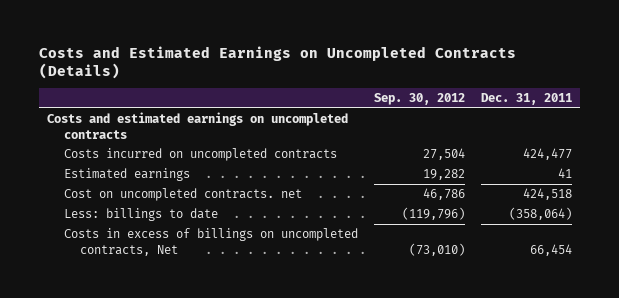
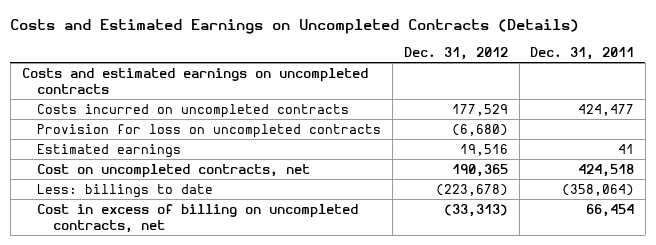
[373,93,465,106] Sep. 30, 2012 -> none
none -> [403,46,508,60] Dec. 31, 2012
none -> [37,123,382,138] Provision for loss on uncompleted contracts
[63,188,302,202] Cost on uncompleted contracts. net -> [37,163,311,178] Cost on uncompleted contracts, net
[63,228,358,256] Costs in excess of billings on uncompleted contracts, Net -> [37,203,359,233] Cost in excess of billing on uncompleted contracts, net

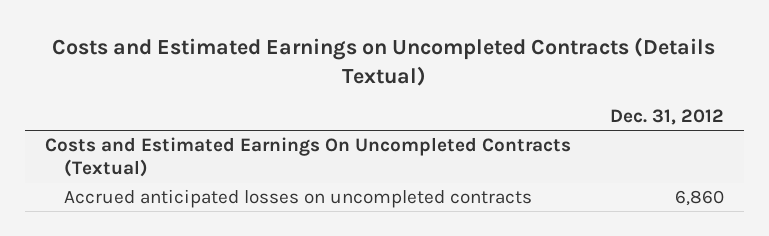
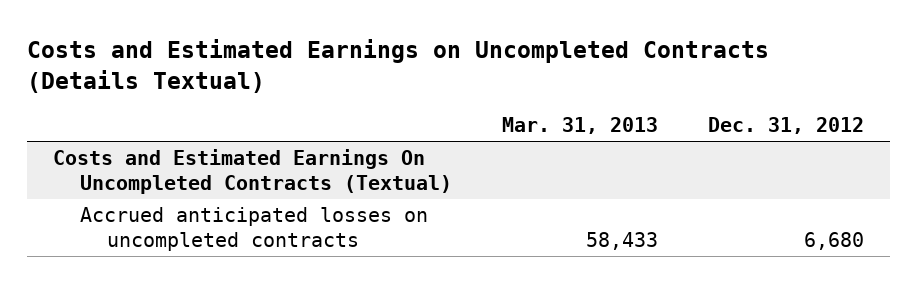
none -> [502,117,659,135] Mar. 31, 2013
[675,190,725,207] 6,860 -> [804,232,865,251] 6,680

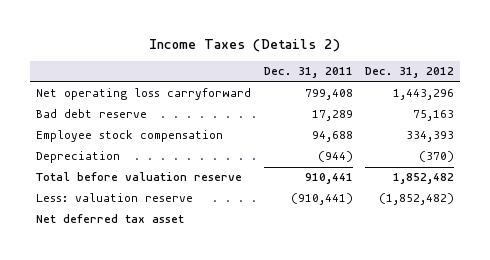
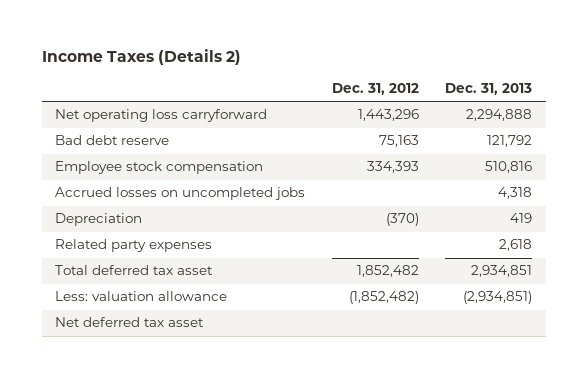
[263,67,353,79] Dec. 31, 2011 -> none
none -> [445,83,533,96] Dec. 31, 2013
none -> [54,187,305,201] Accrued losses on uncompleted jobs
none -> [54,239,212,253] Related party expenses
[36,172,243,182] Total before valuation reserve -> [54,265,213,276] Total deferred tax asset
[36,193,194,203] Less: valuation reserve -> [54,291,227,302] Less: valuation allowance

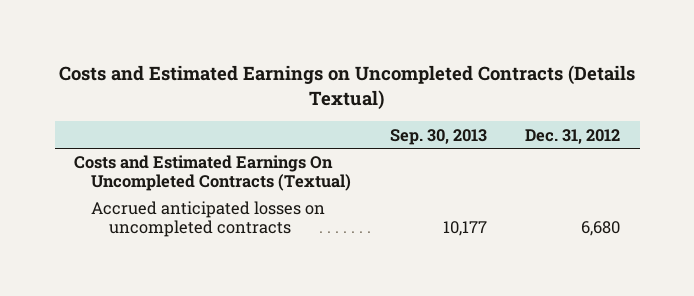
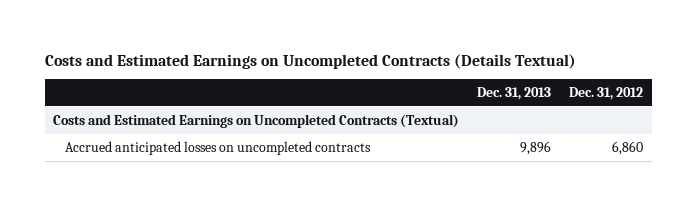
[389,128,487,145] Sep. 30, 2013 -> none
none -> [477,87,552,101] Dec. 31, 2013
[73,155,352,192] Costs and Estimated Earnings On Uncompleted Contracts (Textual) -> [53,113,460,128] Costs and Estimated Earnings on Uncompleted Contracts (Textual)
[581,221,621,237] 6,680 -> [612,140,644,155] 6,860

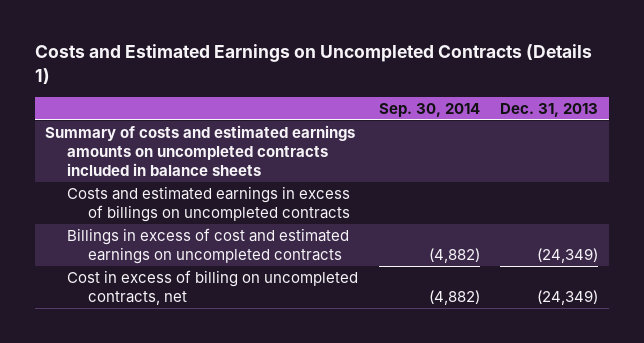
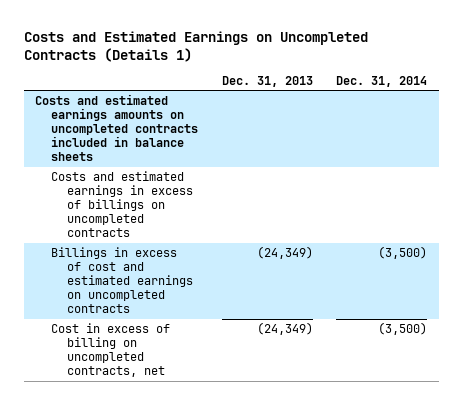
[378,102,480,117] Sep. 30, 2014 -> none
none -> [336,75,428,87] Dec. 31, 2014
[45,124,356,177] Summary of costs and estimated earnings amounts on uncompleted contracts included in balance sheets -> [35,93,199,162] Costs and estimated earnings amounts on uncompleted contracts included in balance sheets

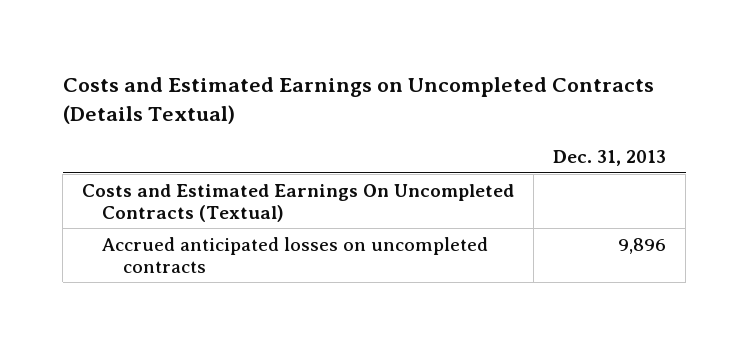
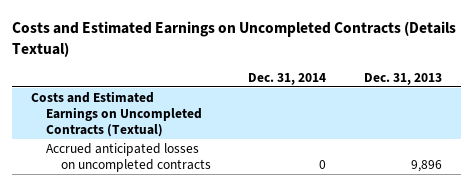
none -> [248,72,327,85] Dec. 31, 2014
[82,183,515,222] Costs and Estimated Earnings On Uncompleted Contracts (Textual) -> [30,91,202,138] Costs and Estimated Earnings on Uncompleted Contracts (Textual)

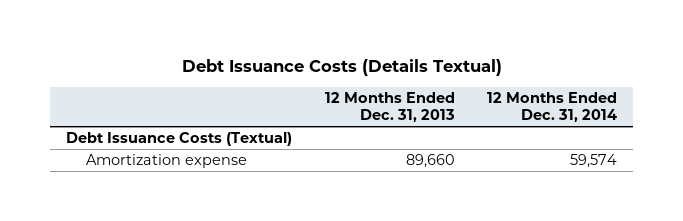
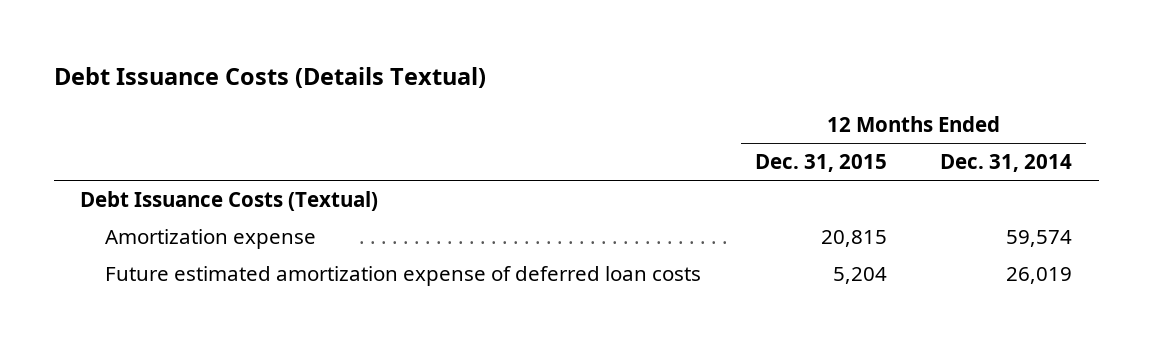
[324,91,455,123] 12 Months Ended Dec. 31, 2013 -> none
none -> [754,154,887,173] Dec. 31, 2015
none -> [105,265,702,286] Future estimated amortization expense of deferred loan costs

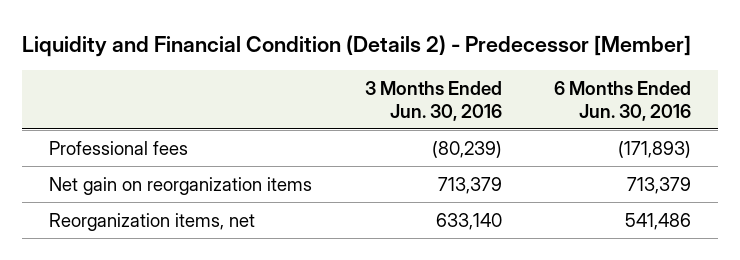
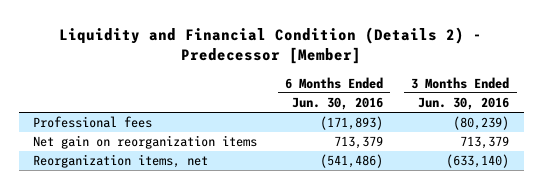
[435,212,502,230] 633,140 -> [446,154,510,169] (633,140)
[625,212,692,230] 541,486 -> [320,154,384,169] (541,486)

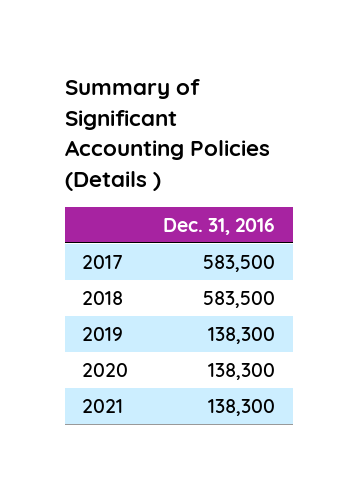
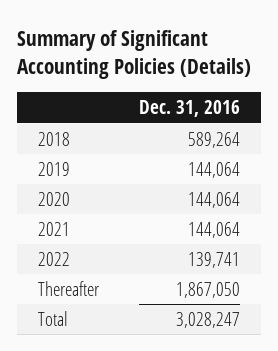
[64,79,270,192] Summary of Significant Accounting Policies (Details ) -> [17,29,252,80] Summary of Significant Accounting Policies (Details)
[82,254,124,269] 2017 -> none
[203,290,276,308] 583,500 -> [188,131,241,148] 589,264
[208,326,276,344] 138,300 -> [188,161,241,178] 144,064
[208,362,276,380] 138,300 -> [188,191,241,208] 144,064
[208,398,276,416] 138,300 -> [188,221,241,238] 144,064
none -> [37,251,70,266] 2022
none -> [37,280,100,296] Thereafter
none -> [37,310,68,326] Total

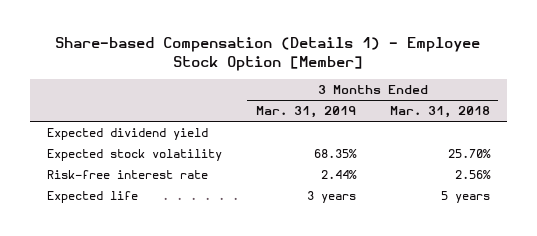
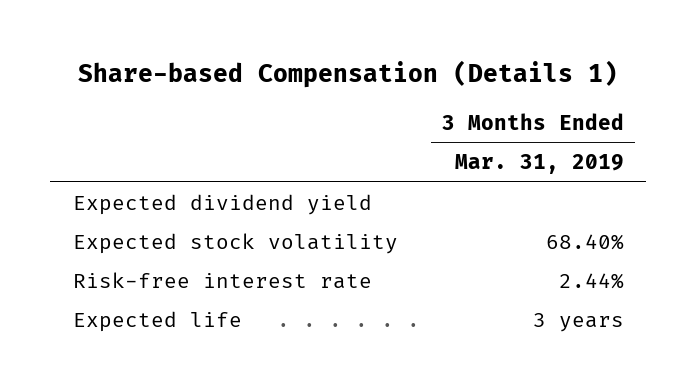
[55,37,481,72] Share-based Compensation (Details 1) - Employee Stock Option [Member] -> [78,60,619,89] Share-based Compensation (Details 1)
[389,106,490,119] Mar. 31, 2018 -> none
[313,149,357,159] 68.35% -> [545,233,624,250] 68.40%

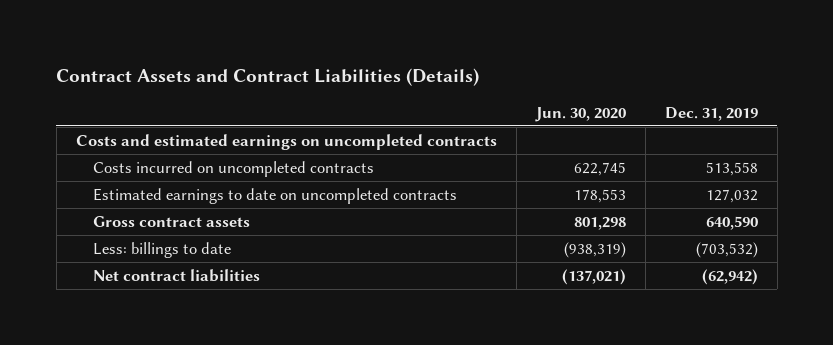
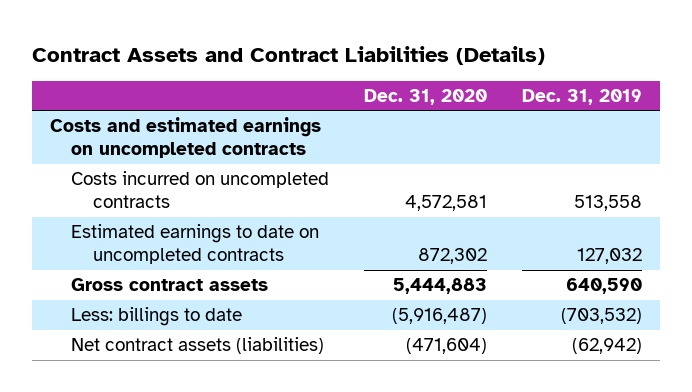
[534,106,626,122] Jun. 30, 2020 -> none
none -> [364,88,488,105] Dec. 31, 2020
[93,268,261,282] Net contract liabilities -> [71,337,325,355] Net contract assets (liabilities)

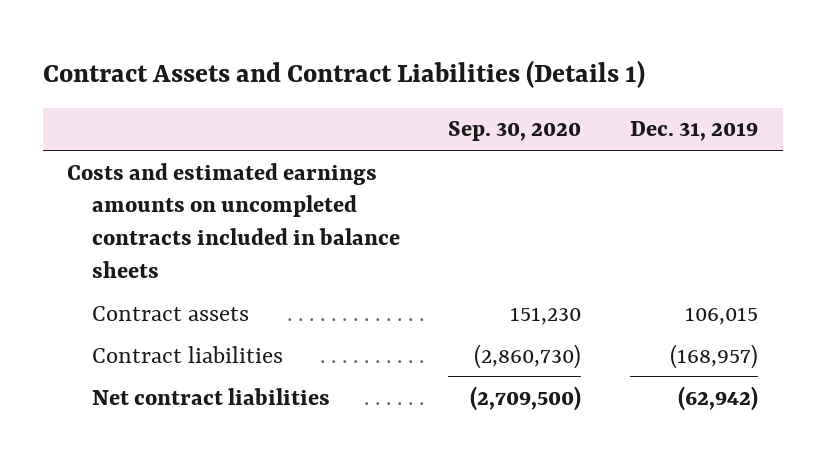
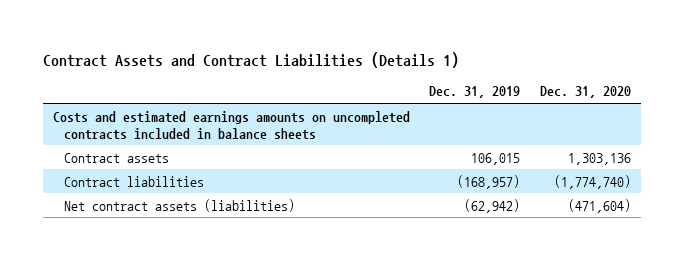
[448,121,582,142] Sep. 30, 2020 -> none
none -> [539,86,631,99] Dec. 31, 2020
[91,387,330,405] Net contract liabilities -> [64,198,296,212] Net contract assets (liabilities)

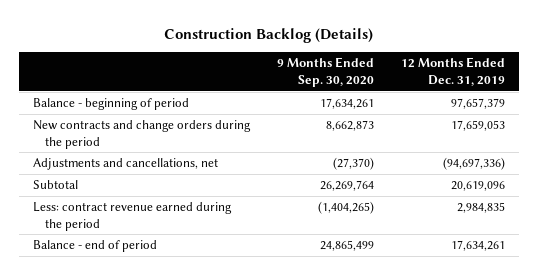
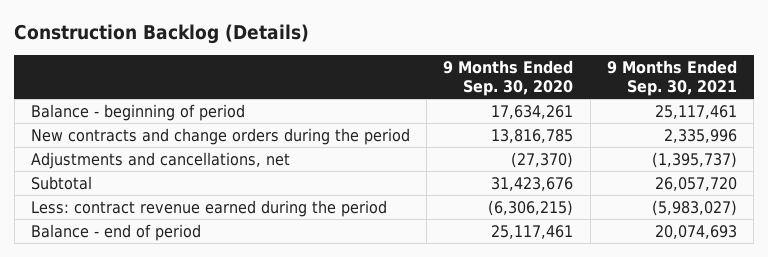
[401,57,506,86] 12 Months Ended Dec. 31, 2019 -> none
none -> [607,59,738,97] 9 Months Ended Sep. 30, 2021
[325,120,374,132] 8,662,873 -> [491,128,574,143] 13,816,785
[319,180,374,192] 26,269,764 -> [491,176,574,191] 31,423,676
[317,201,374,215] (1,404,265) -> [488,199,574,216] (6,306,215)
[319,240,374,252] 24,865,499 -> [491,224,574,239] 25,117,461

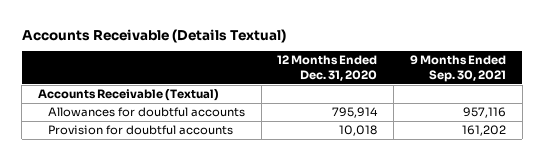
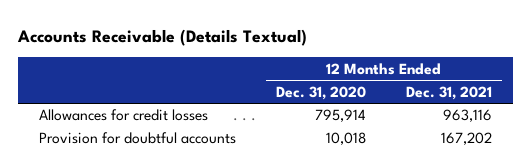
[409,55,506,82] 9 Months Ended Sep. 30, 2021 -> none
none -> [406,85,493,100] Dec. 31, 2021
[37,89,219,102] Accounts Receivable (Textual) -> none
[47,107,245,118] Allowances for doubtful accounts -> [38,109,208,122] Allowances for credit losses

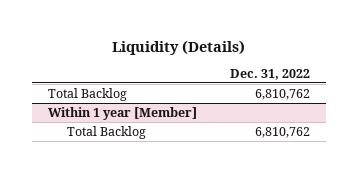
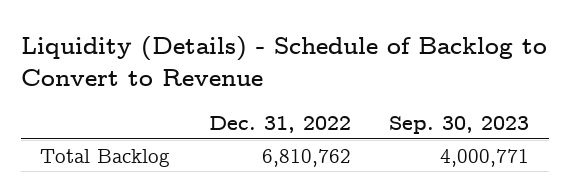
[112,39,246,55] Liquidity (Details) -> [21,35,548,87] Liquidity (Details) - Schedule of Backlog to Convert to Revenue
none -> [389,116,530,135] Sep. 30, 2023
[48,106,198,120] Within 1 year [Member] -> none
[67,125,147,139] Total Backlog -> none

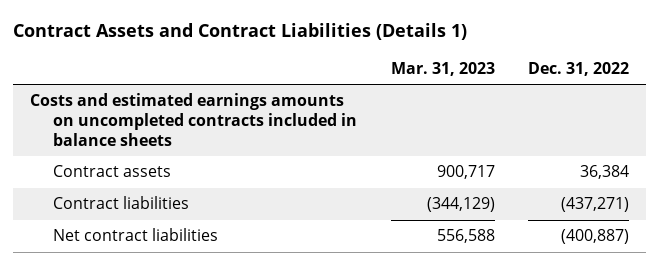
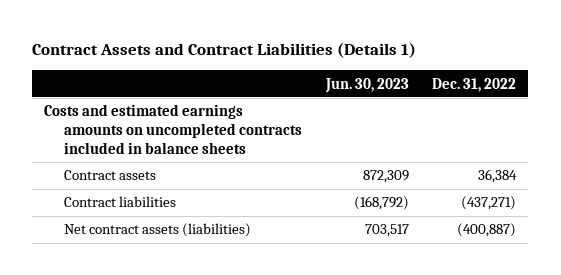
[390,62,495,77] Mar. 31, 2023 -> none
none -> [324,77,409,93] Jun. 30, 2023
[53,228,219,242] Net contract liabilities -> [64,223,252,238] Net contract assets (liabilities)

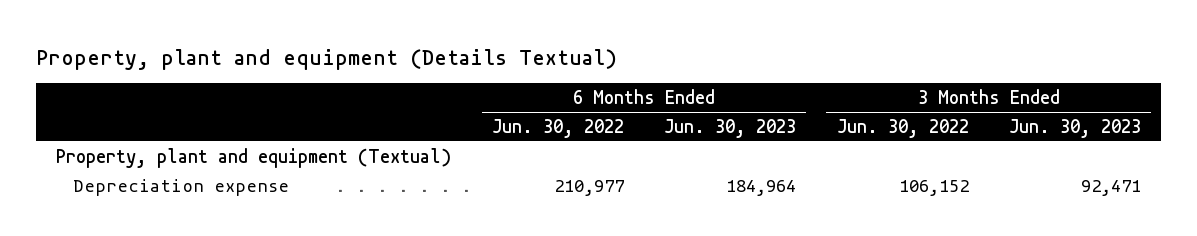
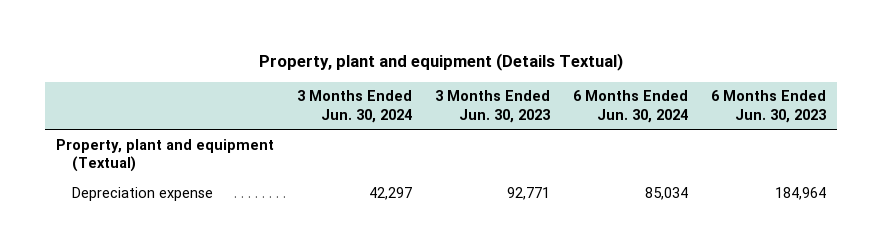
[491,118,624,138] Jun. 30, 2022 -> none
[836,118,969,138] Jun. 30, 2022 -> none
none -> [297,90,413,123] 3 Months Ended Jun. 30, 2024
none -> [572,90,688,123] 6 Months Ended Jun. 30, 2024
[1080,179,1141,196] 92,471 -> [506,186,550,200] 92,771

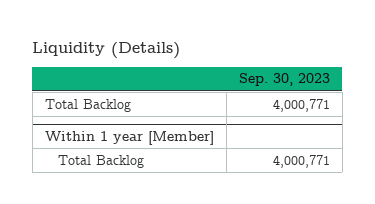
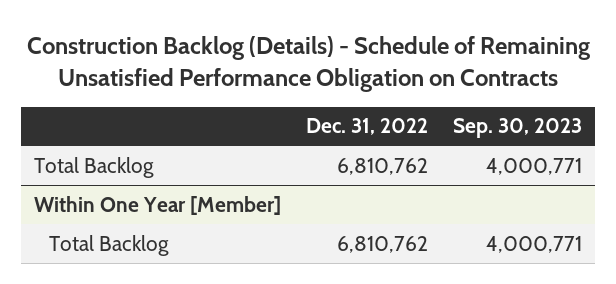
[32,42,181,60] Liquidity (Details) -> [26,35,590,92] Construction Backlog (Details) - Schedule of Remaining Unsatisfied Performance Obligation on Contracts
none -> [305,118,428,136] Dec. 31, 2022
[44,131,214,146] Within 1 year [Member] -> [33,195,281,215] Within One Year [Member]

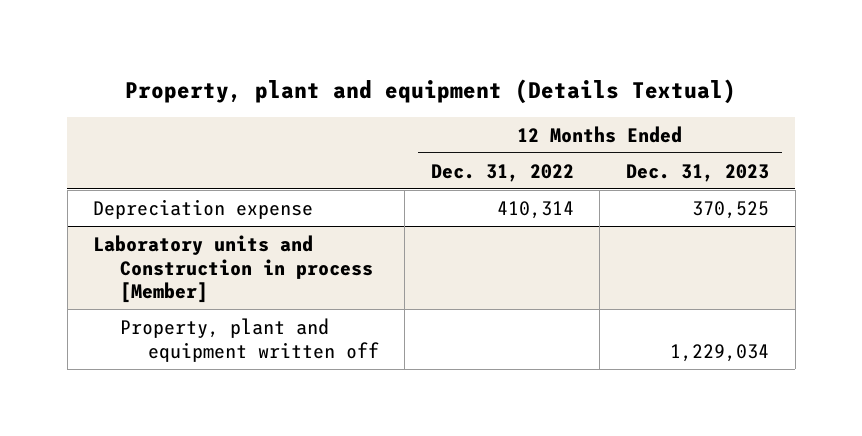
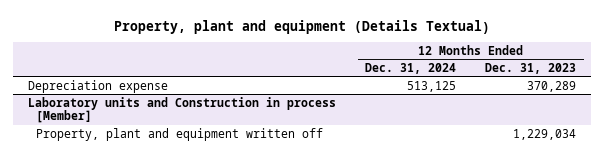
[430,163,574,182] Dec. 31, 2022 -> none
none -> [364,62,456,74] Dec. 31, 2024
[692,200,770,219] 370,525 -> [527,80,577,92] 370,289

